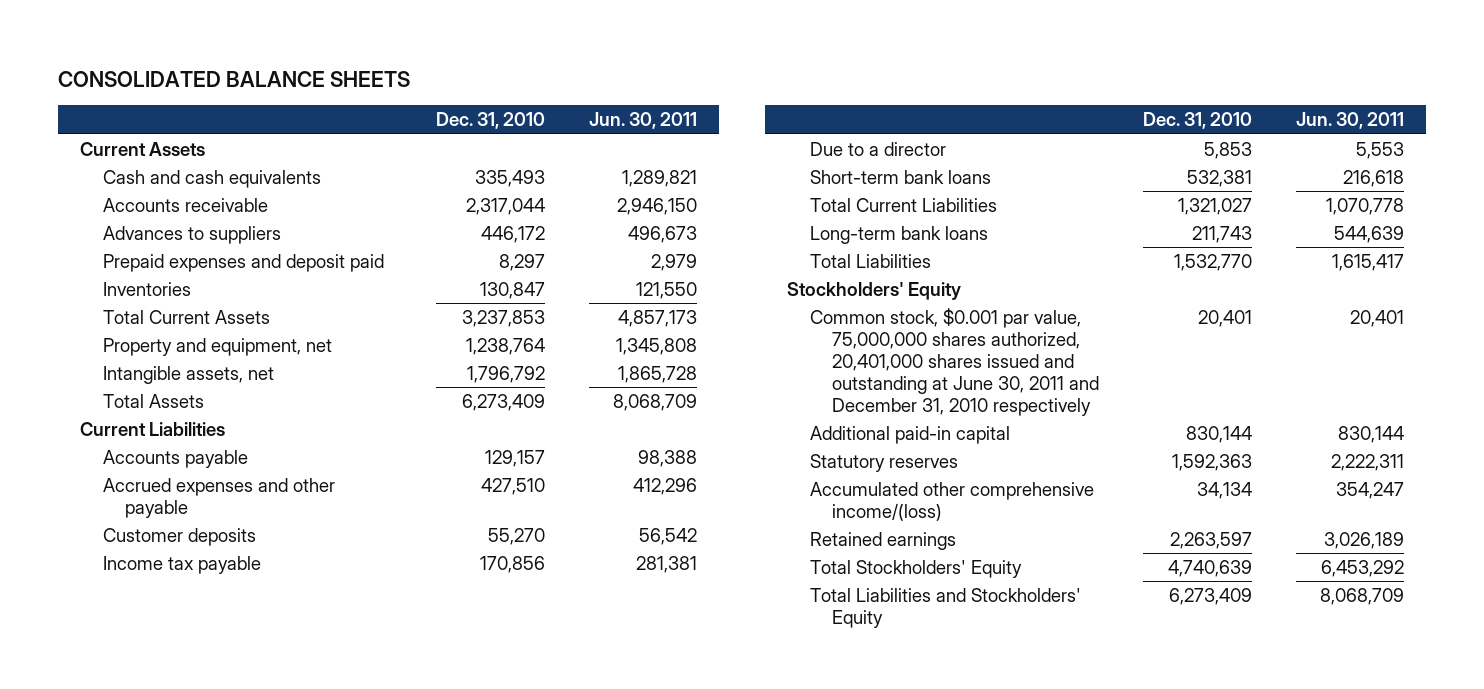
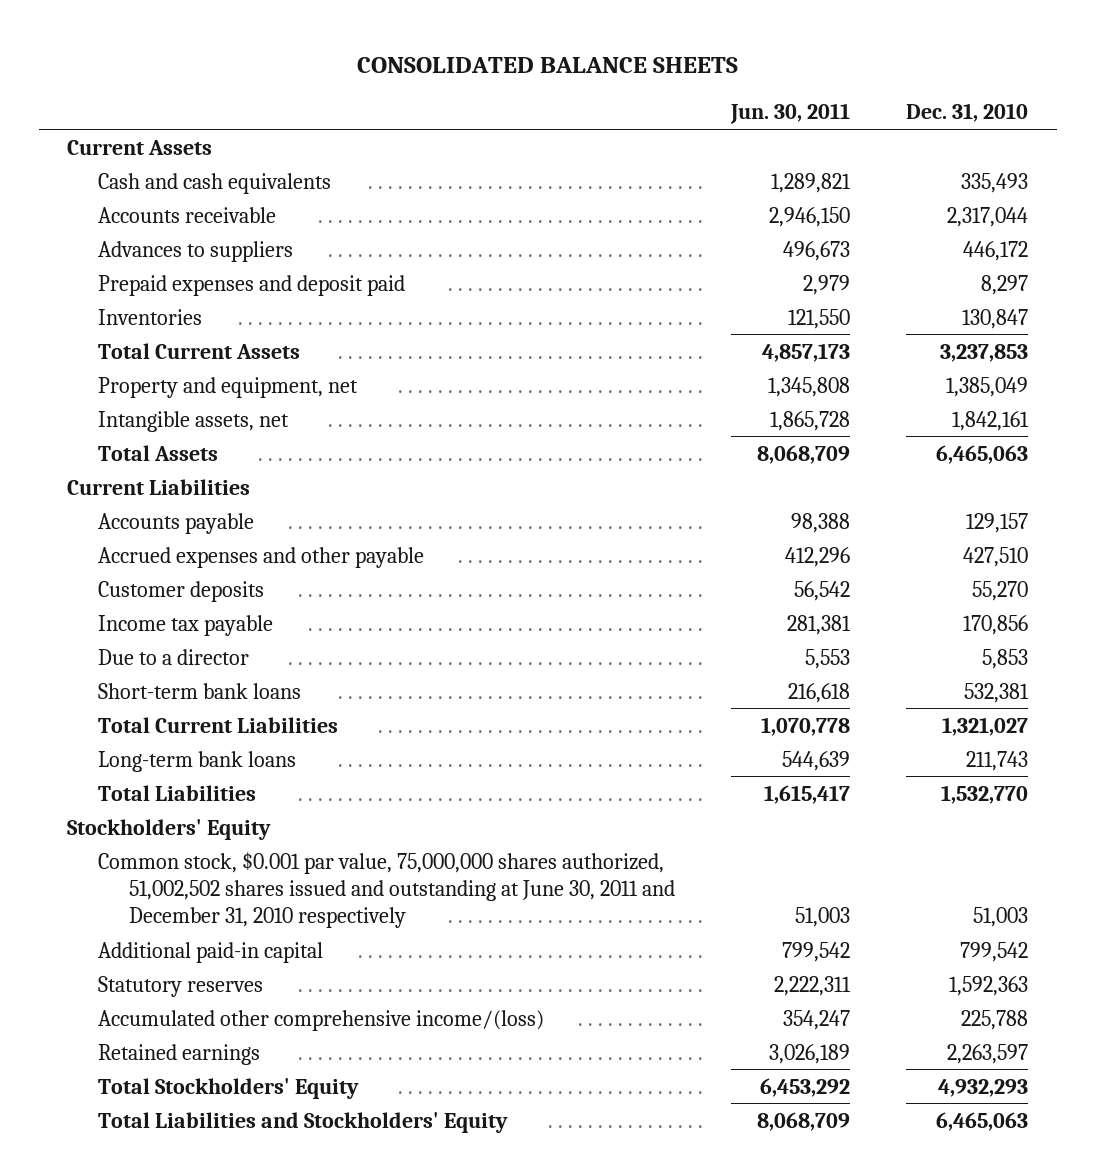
[466,337,546,355] 1,238,764 -> [946,376,1029,397] 1,385,049
[467,365,546,383] 1,796,792 -> [952,410,1030,431] 1,842,161
[462,393,546,411] 6,273,409 -> [936,444,1029,464] 6,465,063
[809,307,1100,416] Common stock, $0.001 par value, 75,000,000 shares authorized, 20,401,000 shares issued and outstanding at June 30, 2011 and December 31, 2010 respectively -> [97,851,675,928] Common stock, $0.001 par value, 75,000,000 shares authorized, 51,002,502 shares issued and outstanding at June 30, 2011 and December 31, 2010 respectively
[1198,309,1253,327] 20,401 -> [973,906,1029,927] 51,003
[1350,309,1405,327] 20,401 -> [794,906,850,927] 51,003
[1186,425,1253,443] 830,144 -> [960,941,1029,962] 799,542
[1338,425,1405,443] 830,144 -> [781,941,850,962] 799,542
[1197,481,1253,499] 34,134 -> [961,1009,1029,1030] 225,788
[1168,559,1253,577] 4,740,639 -> [938,1078,1029,1097] 4,932,293
[1169,587,1253,605] 6,273,409 -> [936,1111,1029,1131] 6,465,063

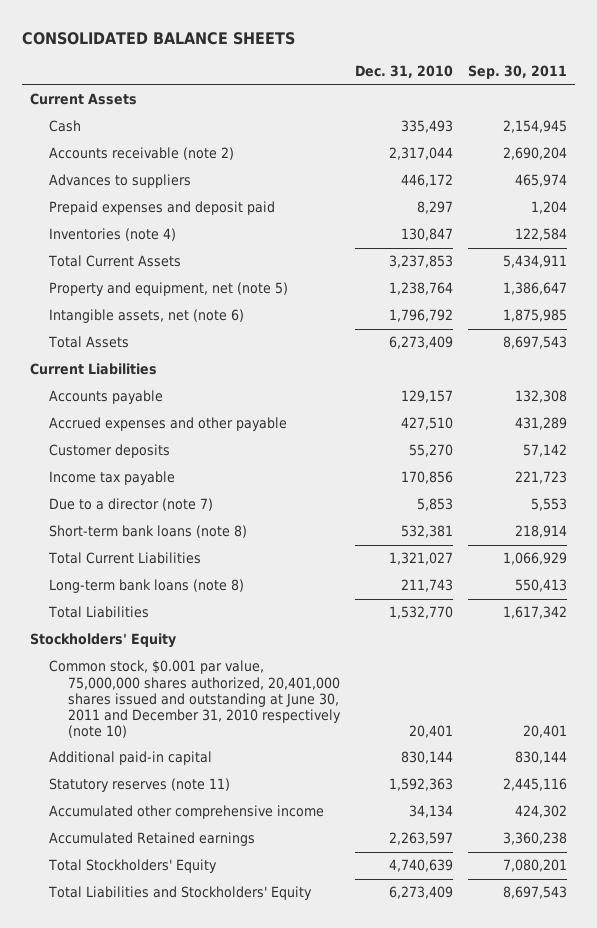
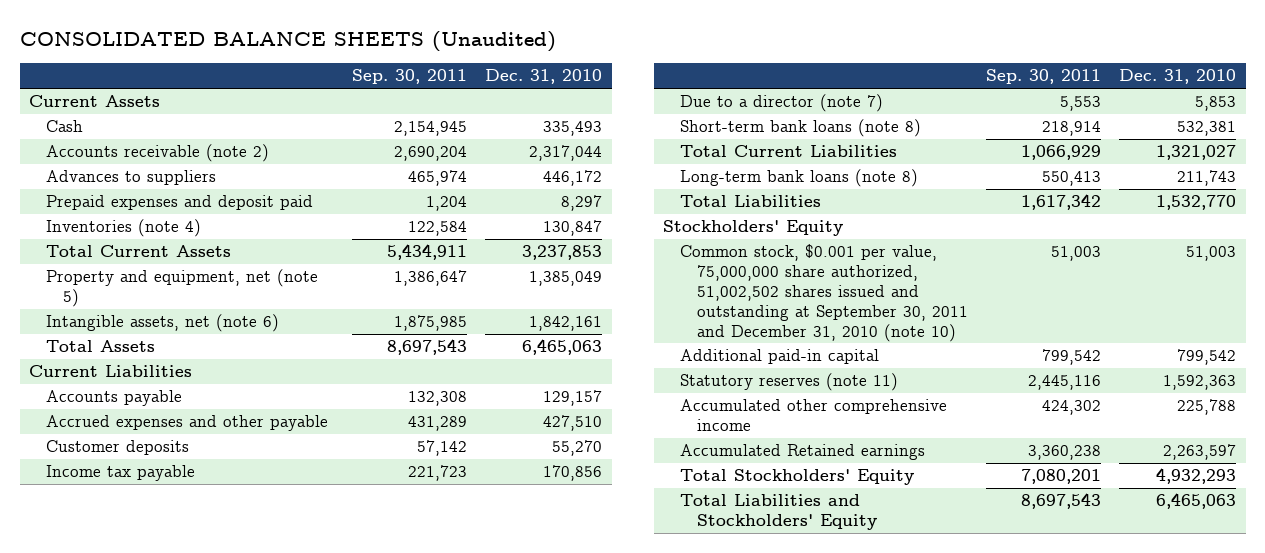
[22,31,296,45] CONSOLIDATED BALANCE SHEETS -> [19,30,556,52] CONSOLIDATED BALANCE SHEETS (Unaudited)
[389,282,454,296] 1,238,764 -> [529,271,603,287] 1,385,049
[389,309,454,323] 1,796,792 -> [529,316,603,332] 1,842,161
[389,336,454,350] 6,273,409 -> [522,339,603,356] 6,465,063
[49,660,342,738] Common stock, $0.001 par value, 75,000,000 shares authorized, 20,401,000 shares issued and outstanding at June 30, 2011 and December 31, 2010 respectively (note 10) -> [679,244,968,342] Common stock, $0.001 per value, 75,000,000 share authorized, 51,002,502 shares issued and outstanding at September 30, 2011 and December 31, 2010 (note 10)
[409,724,454,738] 20,401 -> [1186,246,1237,262] 51,003
[523,724,568,738] 20,401 -> [1051,246,1102,262] 51,003
[401,751,454,765] 830,144 -> [1177,349,1237,366] 799,542
[515,751,568,765] 830,144 -> [1042,349,1102,366] 799,542
[409,805,454,819] 34,134 -> [1177,399,1237,416] 225,788
[389,859,454,873] 4,740,639 -> [1156,468,1237,485] 4,932,293
[389,886,454,900] 6,273,409 -> [1156,493,1237,510] 6,465,063

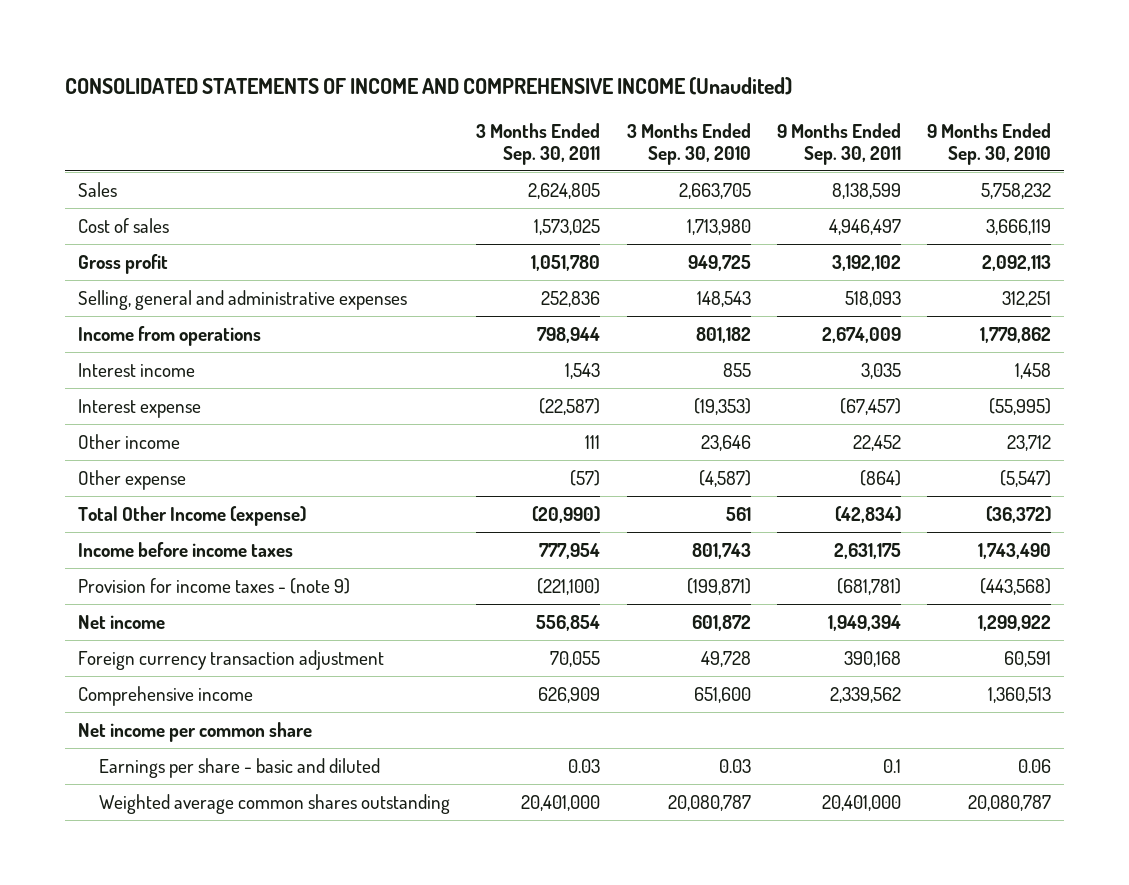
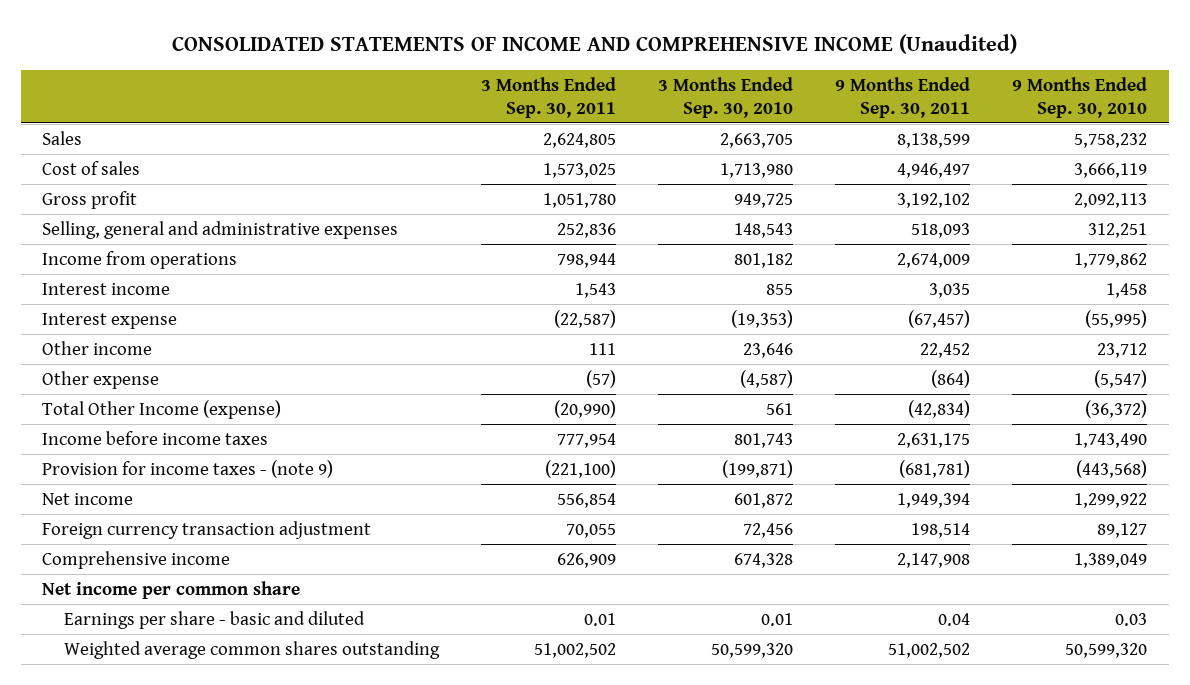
[700,650,751,667] 49,728 -> [743,522,794,538] 72,456
[843,650,901,667] 390,168 -> [911,522,971,538] 198,514
[1003,650,1051,667] 60,591 -> [1097,522,1148,538] 89,127
[693,686,751,703] 651,600 -> [734,552,794,568] 674,328
[829,686,901,703] 2,339,562 -> [897,552,971,568] 2,147,908
[987,686,1051,703] 1,360,513 -> [1074,552,1148,568] 1,389,049
[568,758,601,773] 0.03 -> [584,612,617,626] 0.01
[718,758,751,773] 0.03 -> [761,612,794,626] 0.01
[882,758,901,773] 0.1 -> [938,612,971,626] 0.04
[1017,758,1051,773] 0.06 -> [1115,612,1148,626] 0.03
[521,794,601,811] 20,401,000 -> [534,642,617,658] 51,002,502
[667,794,751,811] 20,080,787 -> [711,642,794,658] 50,599,320
[821,794,901,811] 20,401,000 -> [888,642,971,658] 51,002,502
[967,794,1051,811] 20,080,787 -> [1065,642,1148,658] 50,599,320

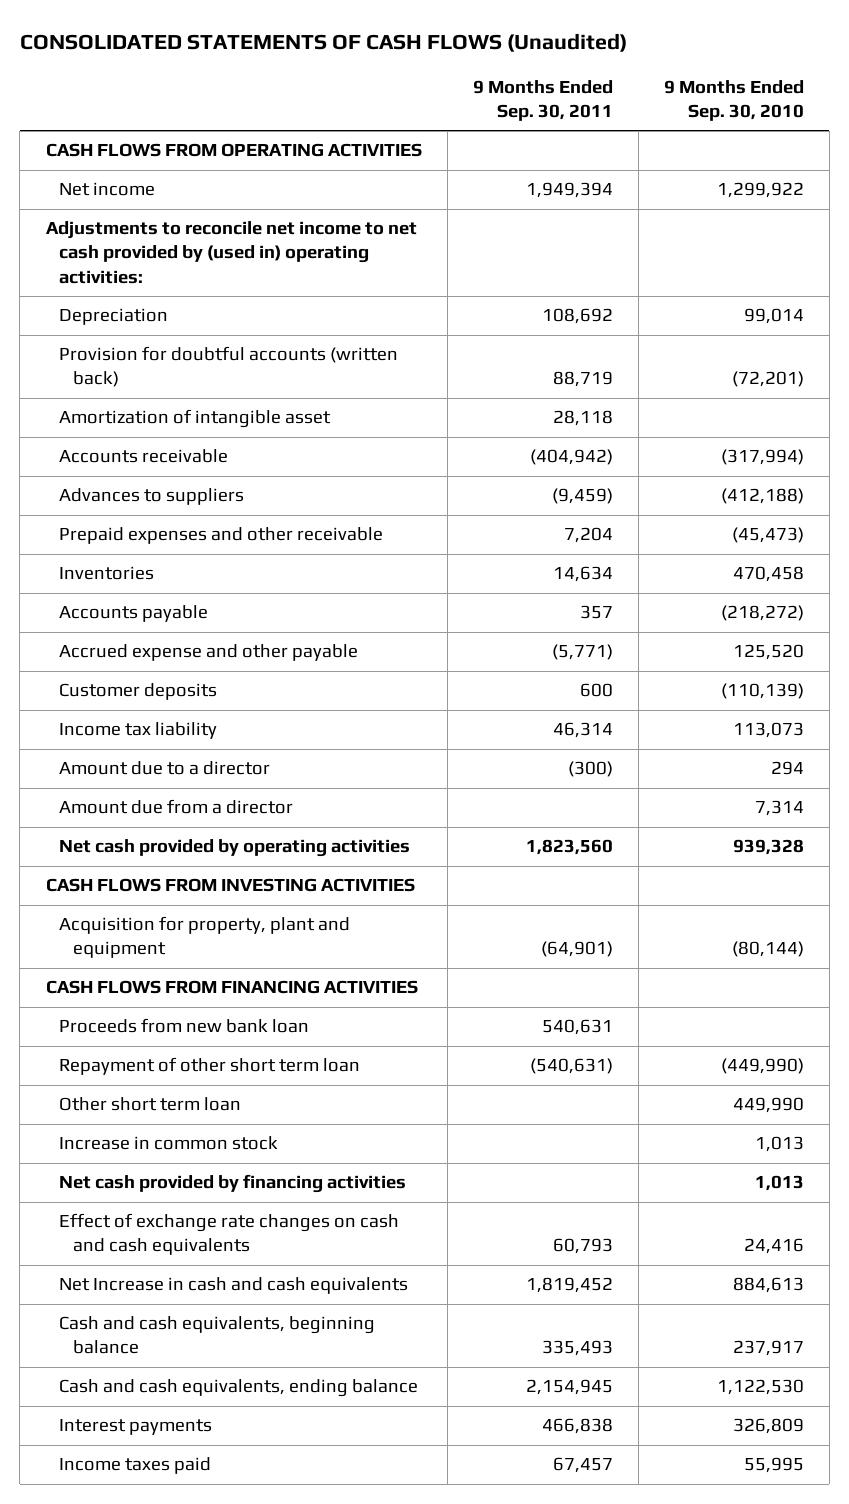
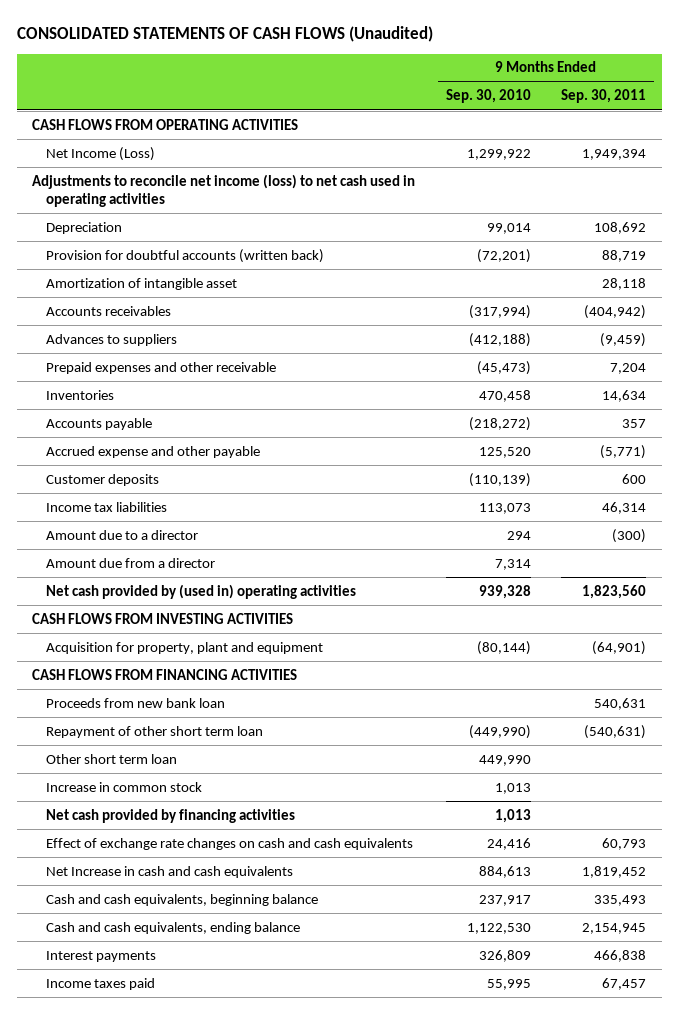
[59,182,156,197] Net income -> [46,146,156,161] Net Income (Loss)
[45,221,417,284] Adjustments to reconcile net income to net cash provided by (used in) operating activities: -> [32,173,416,207] Adjustments to reconcile net income (loss) to net cash used in operating activities
[59,449,229,464] Accounts receivable -> [46,305,172,316] Accounts receivables
[59,722,218,740] Income tax liability -> [46,501,168,512] Income tax liabilities
[59,839,411,858] Net cash provided by operating activities -> [46,583,357,599] Net cash provided by (used in) operating activities

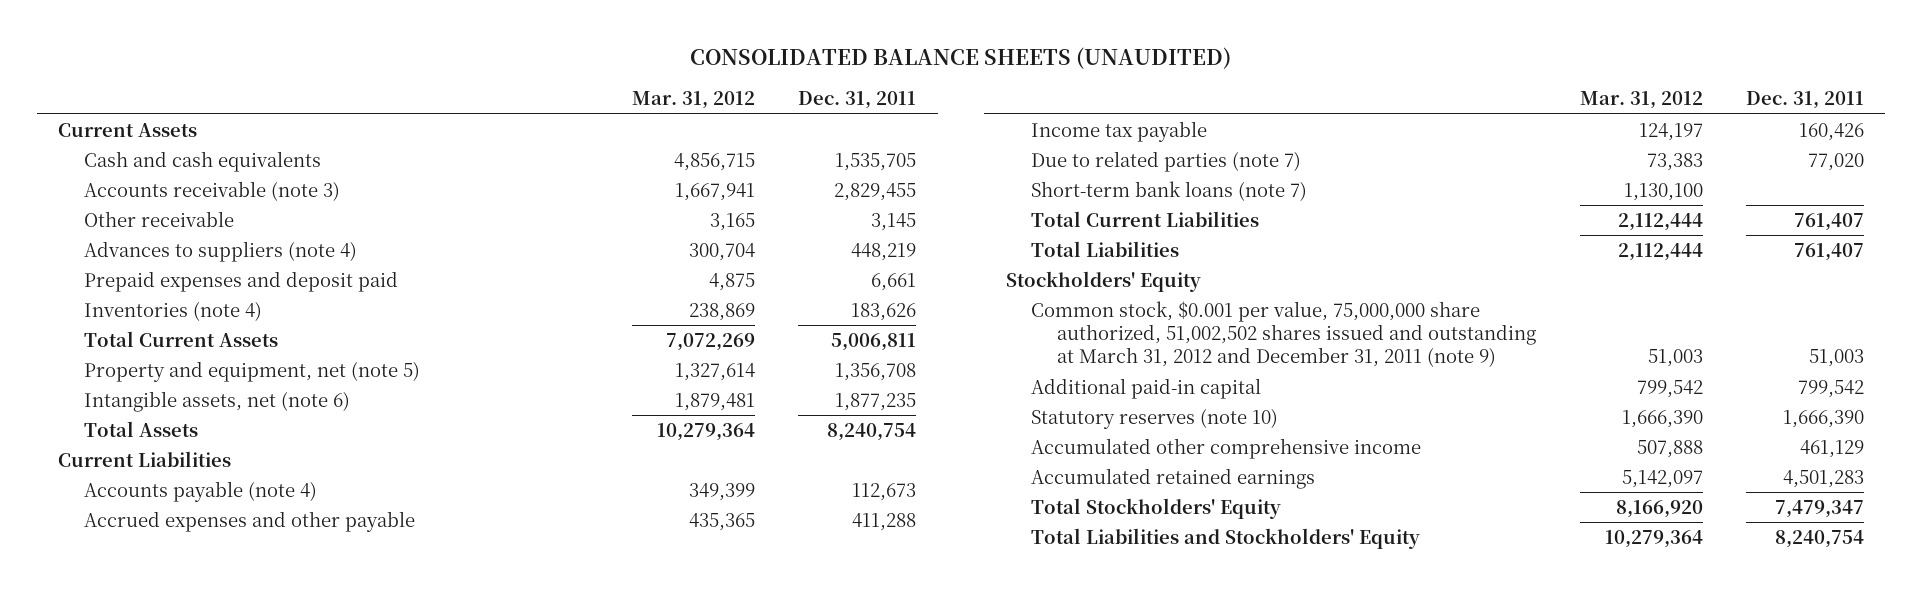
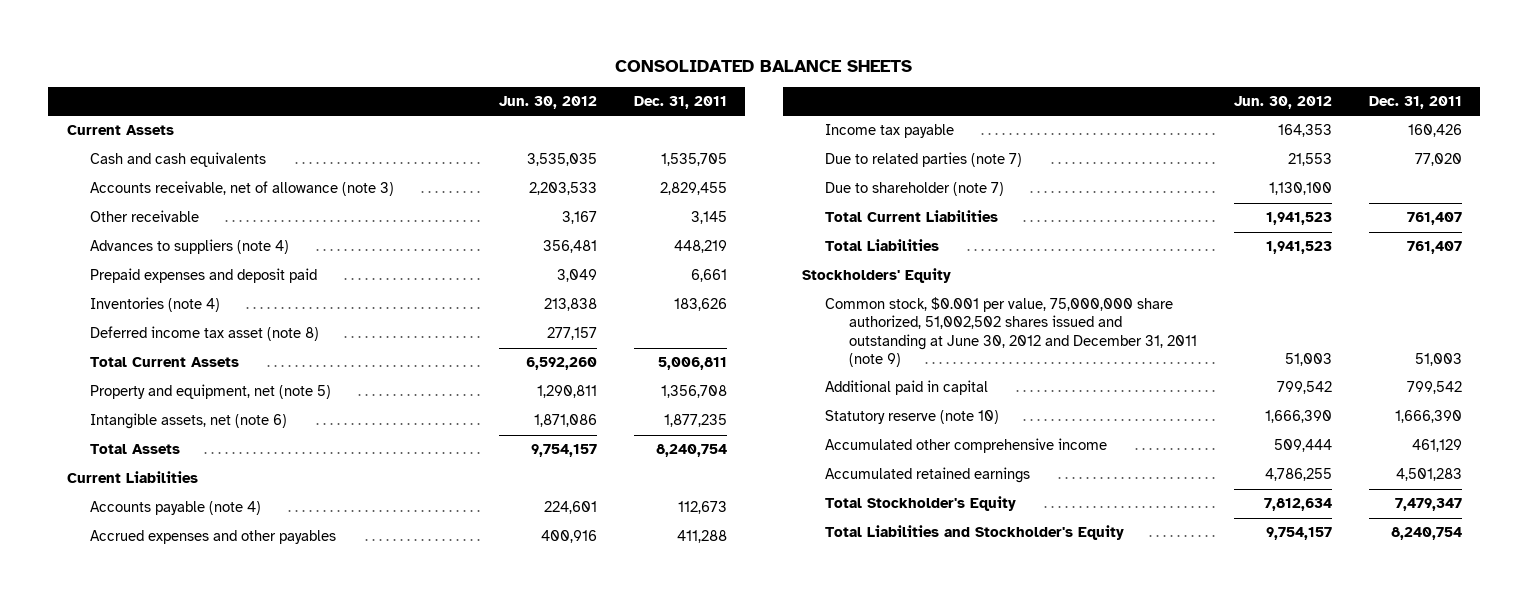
[689,47,1231,70] CONSOLIDATED BALANCE SHEETS (UNAUDITED) -> [615,59,913,72] CONSOLIDATED BALANCE SHEETS
[632,91,756,110] Mar. 31, 2012 -> none
none -> [498,96,597,110] Jun. 30, 2012
[84,180,341,201] Accounts receivable (note 3) -> [90,181,395,197] Accounts receivable, net of allowance (note 3)
none -> [90,326,320,342] Deferred income tax asset (note 8)
[84,510,416,532] Accrued expenses and other payable -> [90,530,337,545] Accrued expenses and other payables
[1031,180,1308,201] Short-term bank loans (note 7) -> none
none -> [825,182,1005,197] Due to shareholder (note 7)
[1031,300,1537,368] Common stock, $0.001 per value, 75,000,000 share authorized, 51,002,502 shares issued and outstanding at March 31, 2012 and December 31, 2011 (note 9) -> [825,297,1197,367] Common stock, $0.001 per value, 75,000,000 share authorized, 51,002,502 shares issued and outstanding at June 30, 2012 and December 31, 2011 (note 9)
[1031,377,1262,399] Additional paid-in capital -> [825,380,989,396] Additional paid in capital
[1031,407,1279,429] Statutory reserves (note 10) -> [825,410,1000,425] Statutory reserve (note 10)
[1031,497,1282,519] Total Stockholders' Equity -> [825,496,1017,512] Total Stockholder's Equity
[1031,527,1421,549] Total Liabilities and Stockholders' Equity -> [825,525,1125,541] Total Liabilities and Stockholder's Equity

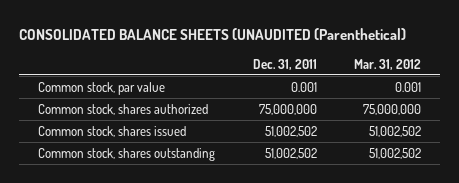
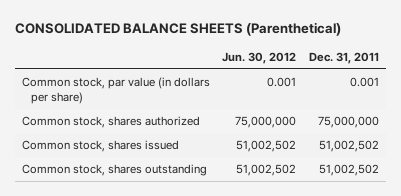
[19,27,407,40] CONSOLIDATED BALANCE SHEETS (UNAUDITED (Parenthetical) -> [15,22,342,37] CONSOLIDATED BALANCE SHEETS (Parenthetical)
[354,58,422,70] Mar. 31, 2012 -> none
none -> [222,51,297,64] Jun. 30, 2012
[37,81,165,95] Common stock, par value -> [21,77,210,104] Common stock, par value (in dollars per share)

